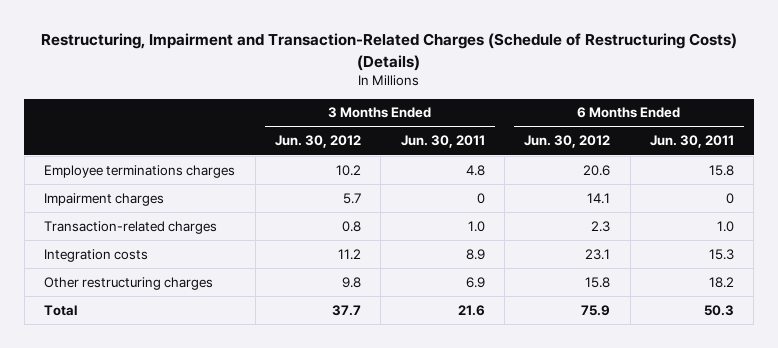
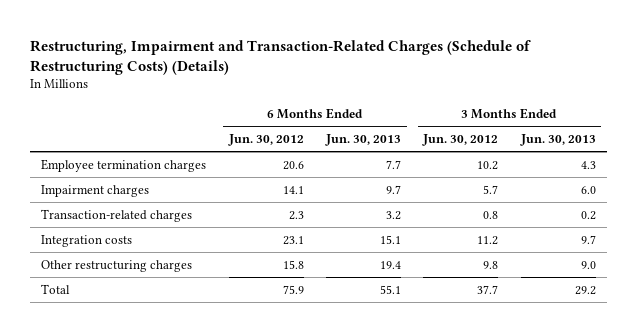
[400,135,485,149] Jun. 30, 2011 -> none
[649,135,734,149] Jun. 30, 2011 -> none
none -> [324,134,401,147] Jun. 30, 2013
none -> [519,134,596,147] Jun. 30, 2013
[44,164,236,178] Employee terminations charges -> [41,158,207,172] Employee termination charges

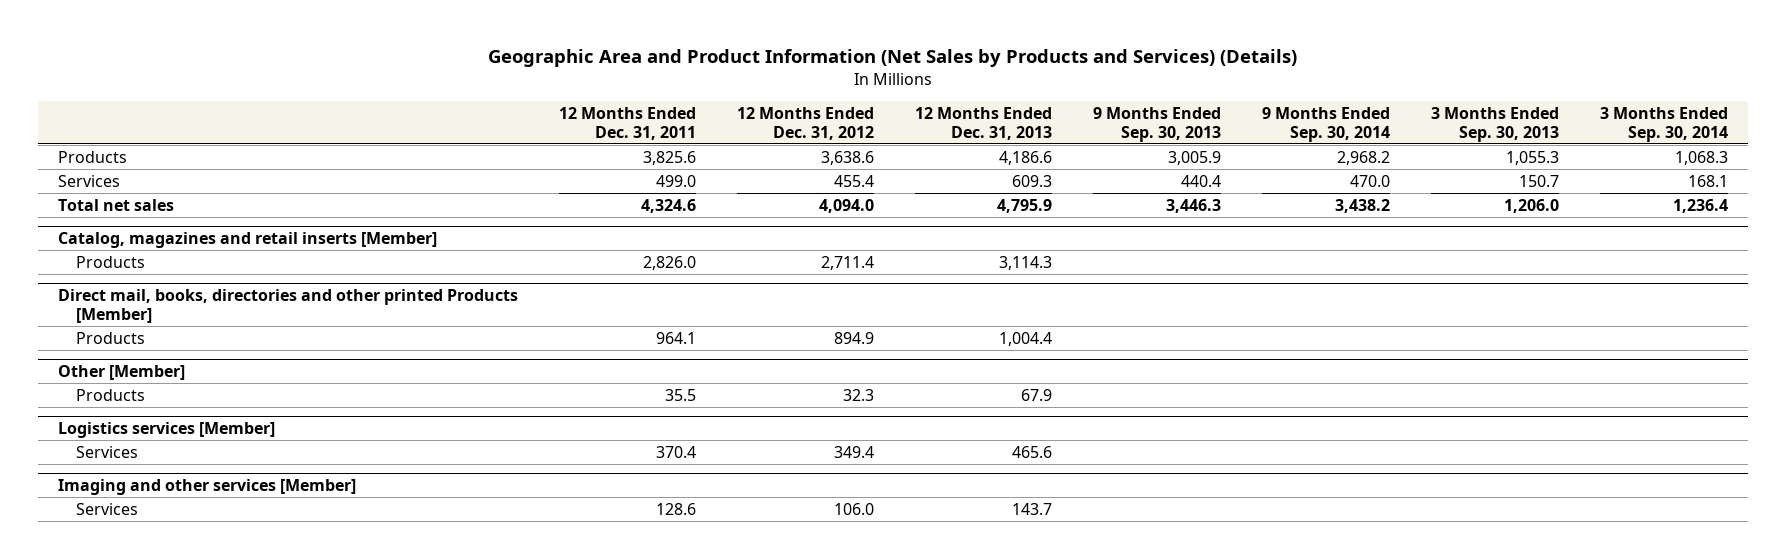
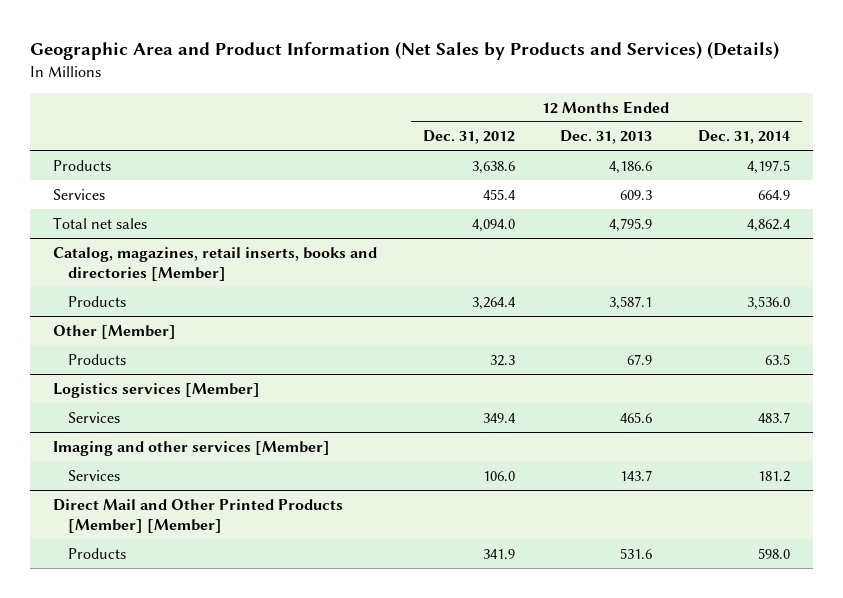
[559,106,697,140] 12 Months Ended Dec. 31, 2011 -> none
[1093,106,1222,142] 9 Months Ended Sep. 30, 2013 -> none
[1261,106,1390,142] 9 Months Ended Sep. 30, 2014 -> none
[1430,106,1559,142] 3 Months Ended Sep. 30, 2013 -> none
[1599,106,1728,142] 3 Months Ended Sep. 30, 2014 -> none
none -> [698,130,791,145] Dec. 31, 2014
[58,289,519,323] Direct mail, books, directories and other printed Products [Member] -> none
[75,331,145,344] Products -> none
[58,232,438,249] Catalog, magazines and retail inserts [Member] -> [52,246,377,281] Catalog, magazines, retail inserts, books and directories [Member]
[821,255,875,270] 2,711.4 -> [471,296,516,310] 3,264.4
[999,255,1053,270] 3,114.3 -> [609,295,653,310] 3,587.1
none -> [52,498,343,533] Direct Mail and Other Printed Products [Member] [Member]
none -> [68,547,127,559] Products

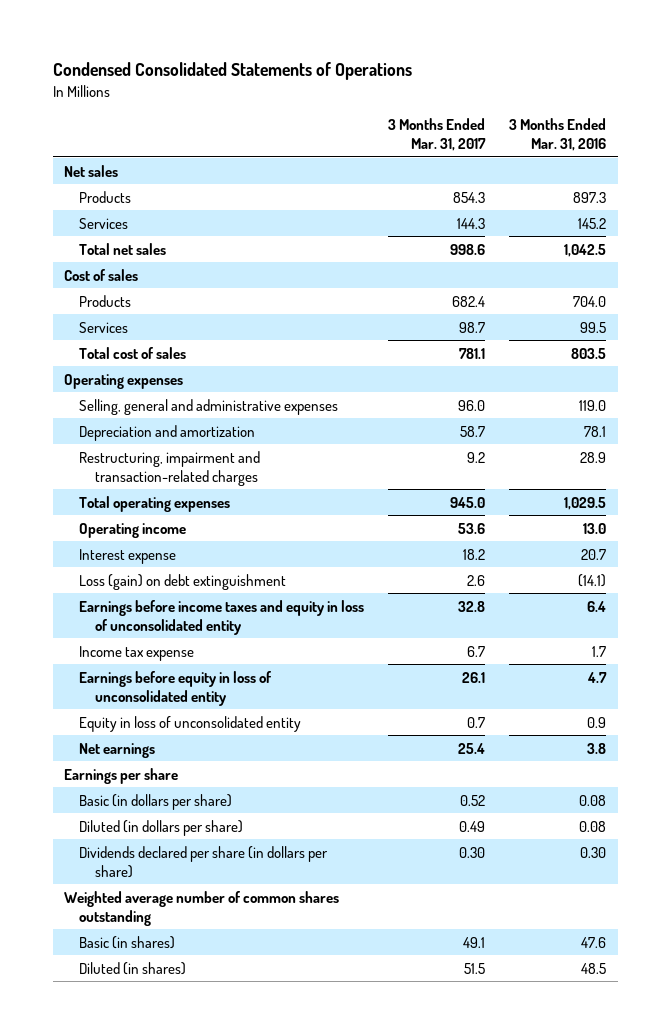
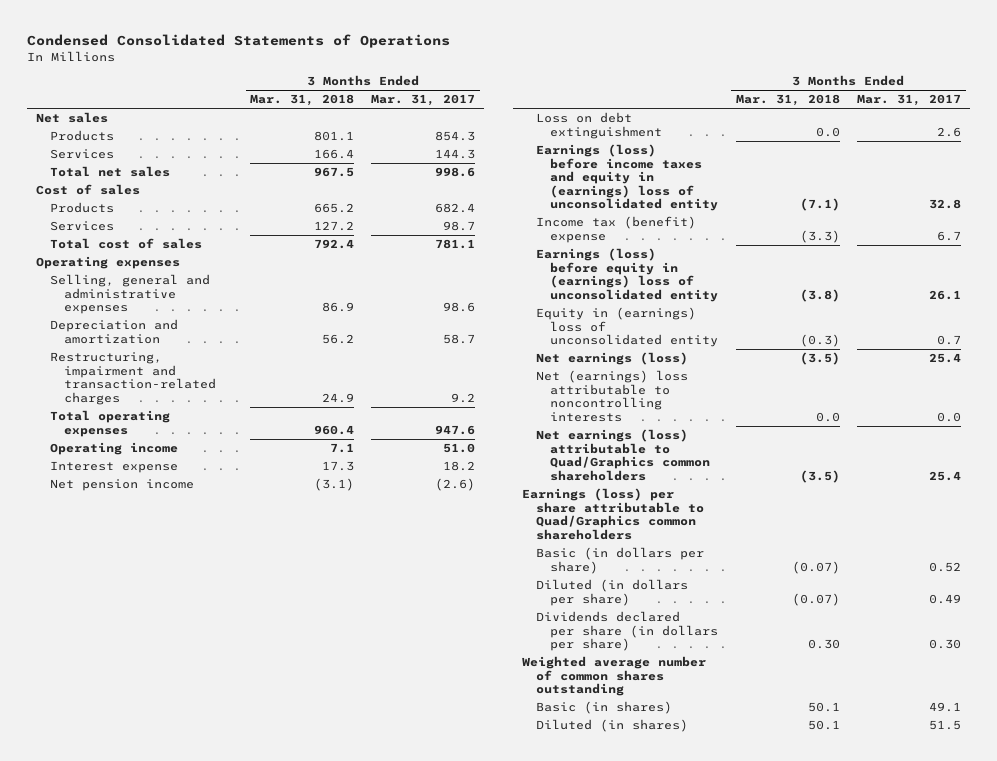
[508,118,606,152] 3 Months Ended Mar. 31, 2016 -> none
none -> [249,94,354,107] Mar. 31, 2018
[458,399,486,411] 96.0 -> [443,302,476,313] 98.6
[450,496,486,508] 945.0 -> [435,424,476,435] 947.6
[458,522,486,534] 53.6 -> [443,443,476,454] 51.0
none -> [50,479,195,492] Net pension income
[79,573,287,590] Loss (gain) on debt extinguishment -> [535,112,663,139] Loss on debt extinguishment
[79,599,365,635] Earnings before income taxes and equity in loss of unconsolidated entity -> [535,144,719,212] Earnings (loss) before income taxes and equity in (earnings) loss of unconsolidated entity
[79,645,195,661] Income tax expense -> [535,216,696,243] Income tax (benefit) expense
[79,670,273,706] Earnings before equity in loss of unconsolidated entity -> [535,248,719,302] Earnings (loss) before equity in (earnings) loss of unconsolidated entity
[79,715,302,732] Equity in loss of unconsolidated entity -> [535,307,719,348] Equity in (earnings) loss of unconsolidated entity
none -> [535,352,688,366] Net earnings (loss)
none -> [535,370,688,422] Net (earnings) loss attributable to noncontrolling interests
[79,742,156,758] Net earnings -> [535,429,711,481] Net earnings (loss) attributable to Quad/Graphics common shareholders
[64,767,179,784] Earnings per share -> [521,488,704,540] Earnings (loss) per share attributable to Quad/Graphics common shareholders

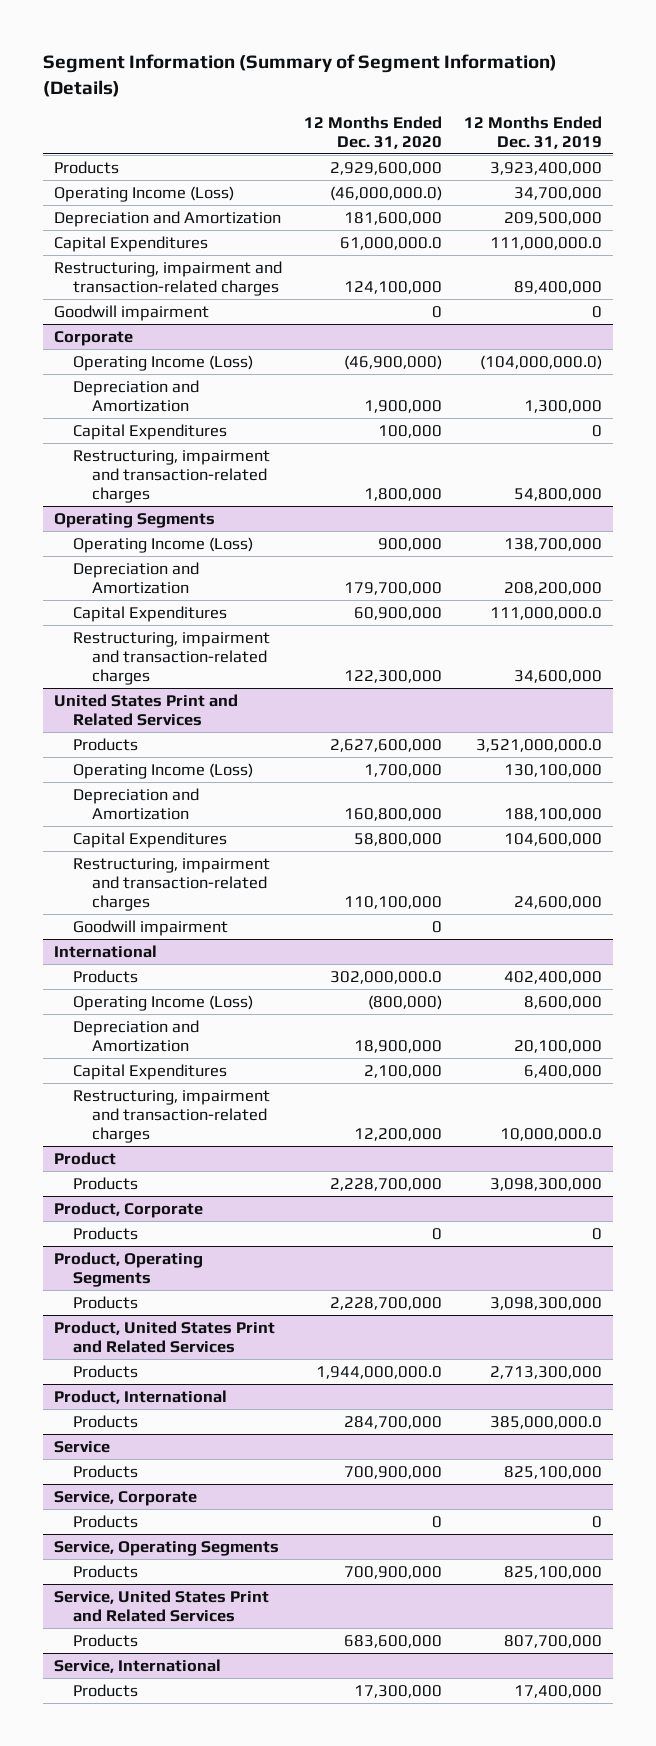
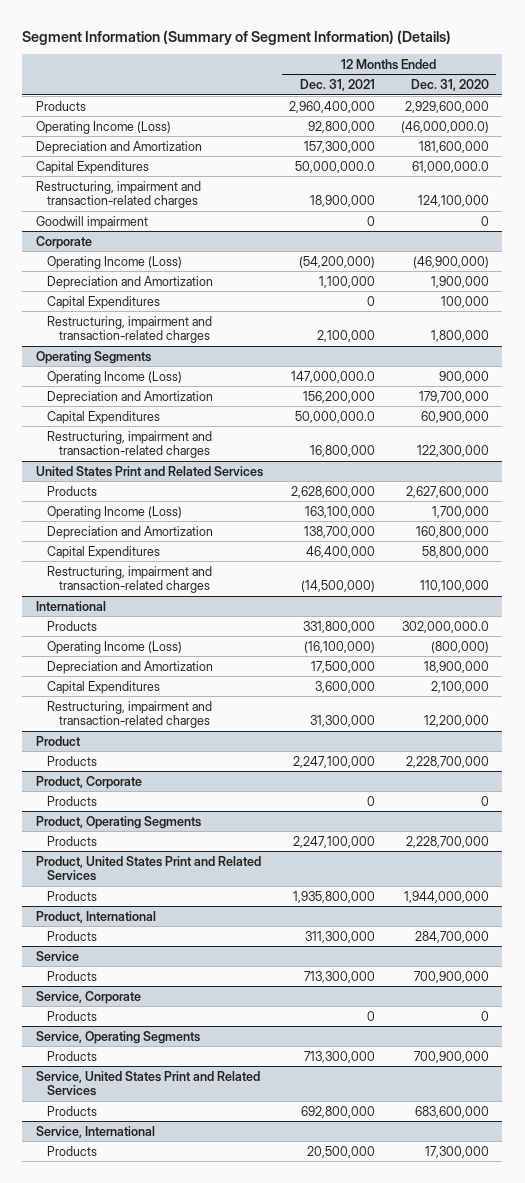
[463,115,602,149] 12 Months Ended Dec. 31, 2019 -> none
none -> [299,79,375,92] Dec. 31, 2021
[72,919,228,936] Goodwill impairment -> none
[315,1365,442,1379] 1,944,000,000.0 -> [404,890,490,903] 1,944,000,000

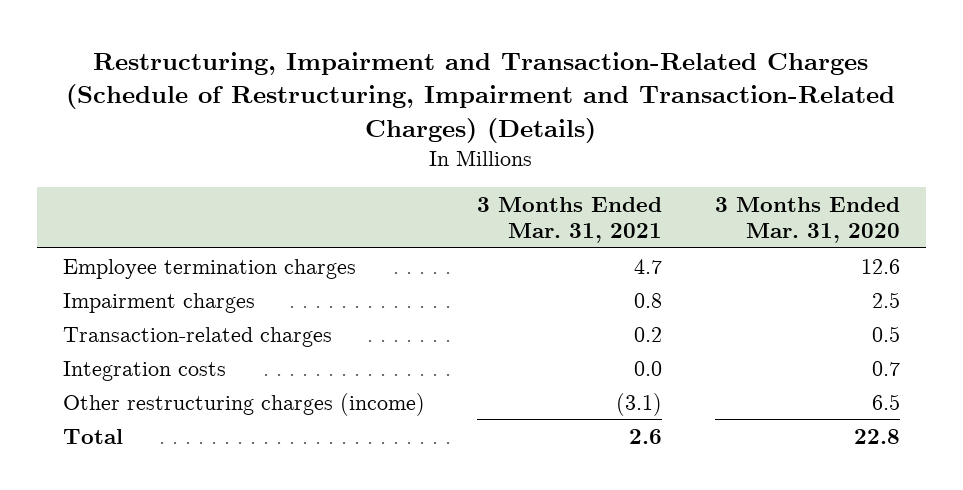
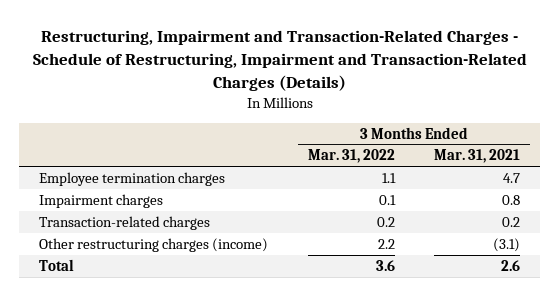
[66,52,896,143] Restructuring, Impairment and Transaction-Related Charges (Schedule of Restructuring, Impairment and Transaction-Related Charges) (Details) -> [32,30,527,92] Restructuring, Impairment and Transaction-Related Charges - Schedule of Restructuring, Impairment and Transaction-Related Charges (Details)
[714,197,900,243] 3 Months Ended Mar. 31, 2020 -> none
none -> [307,149,395,164] Mar. 31, 2022
[62,360,226,381] Integration costs -> none

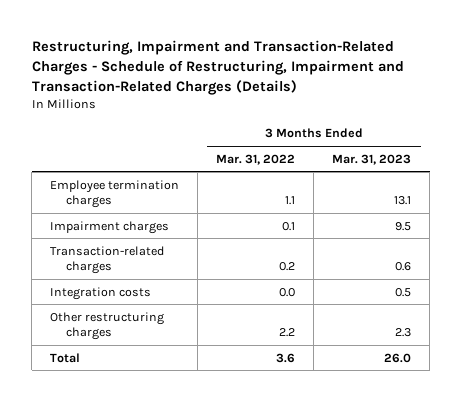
[434,149,521,164] Mar. 31, 2021 -> none
none -> [332,153,412,165] Mar. 31, 2023
none -> [50,286,152,300] Integration costs
[39,237,269,252] Other restructuring charges (income) -> [50,311,165,341] Other restructuring charges

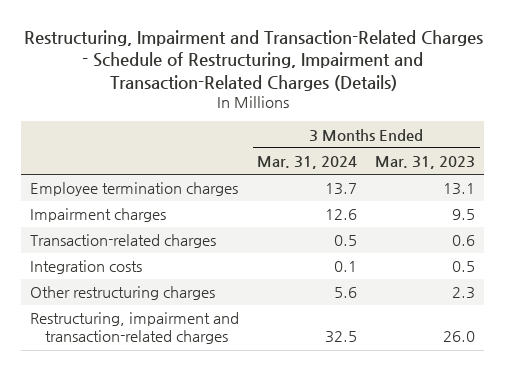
[216,153,296,165] Mar. 31, 2022 -> none
none -> [257,155,358,169] Mar. 31, 2024
[50,352,81,363] Total -> [29,312,239,345] Restructuring, impairment and transaction-related charges

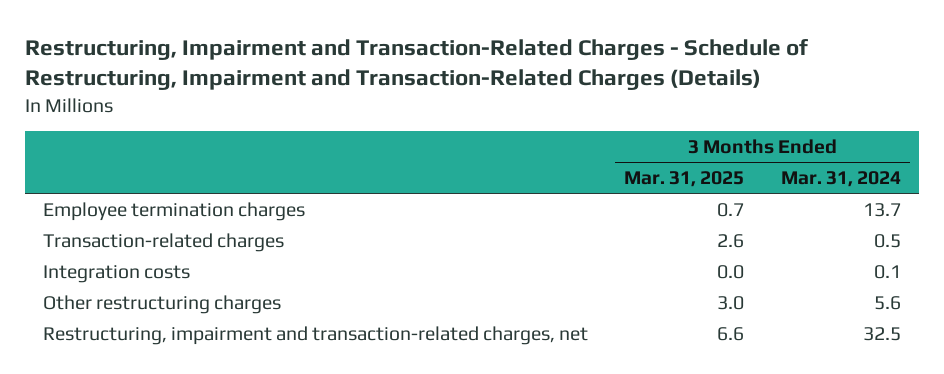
[375,155,476,169] Mar. 31, 2023 -> none
none -> [624,170,745,187] Mar. 31, 2025
[29,208,166,223] Impairment charges -> none
[29,312,239,345] Restructuring, impairment and transaction-related charges -> [43,325,589,345] Restructuring, impairment and transaction-related charges, net

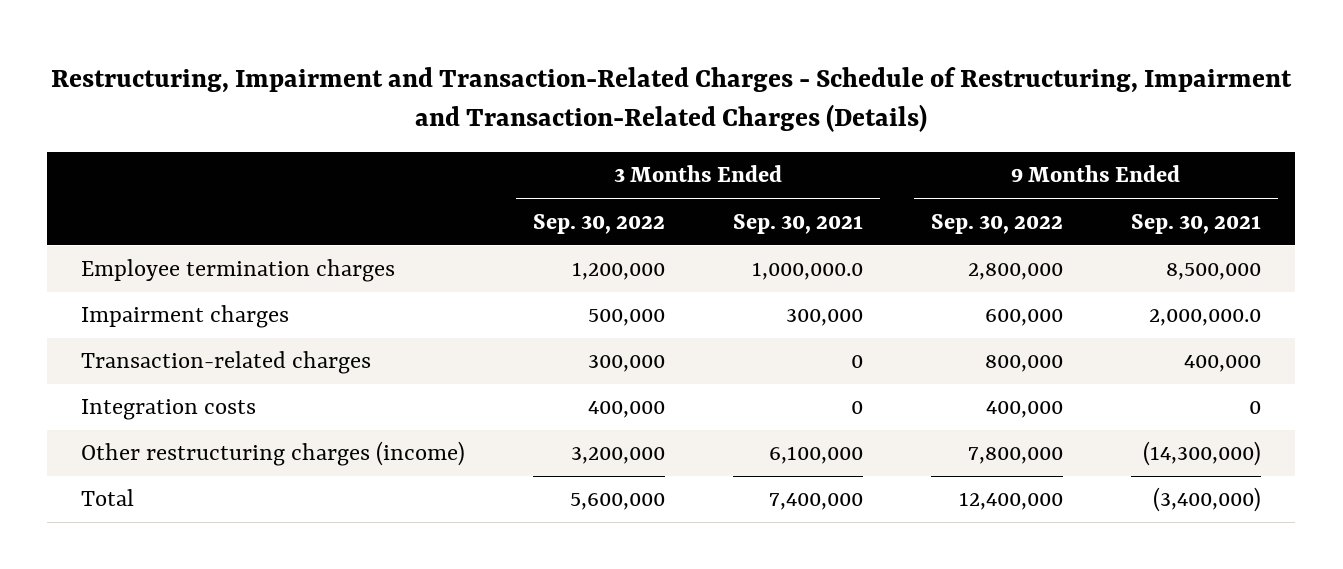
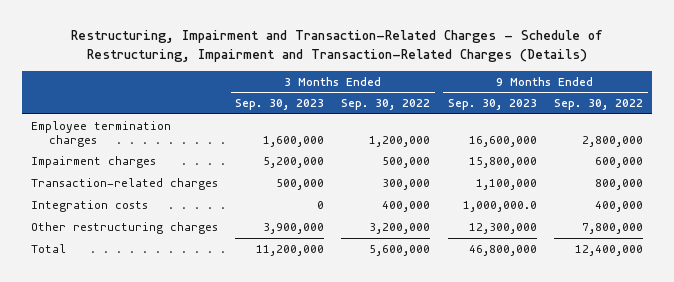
[733,213,864,234] Sep. 30, 2021 -> none
[1131,213,1262,234] Sep. 30, 2021 -> none
none -> [234,99,324,111] Sep. 30, 2023
none -> [447,99,537,111] Sep. 30, 2023
[81,441,466,467] Other restructuring charges (income) -> [30,221,218,234] Other restructuring charges

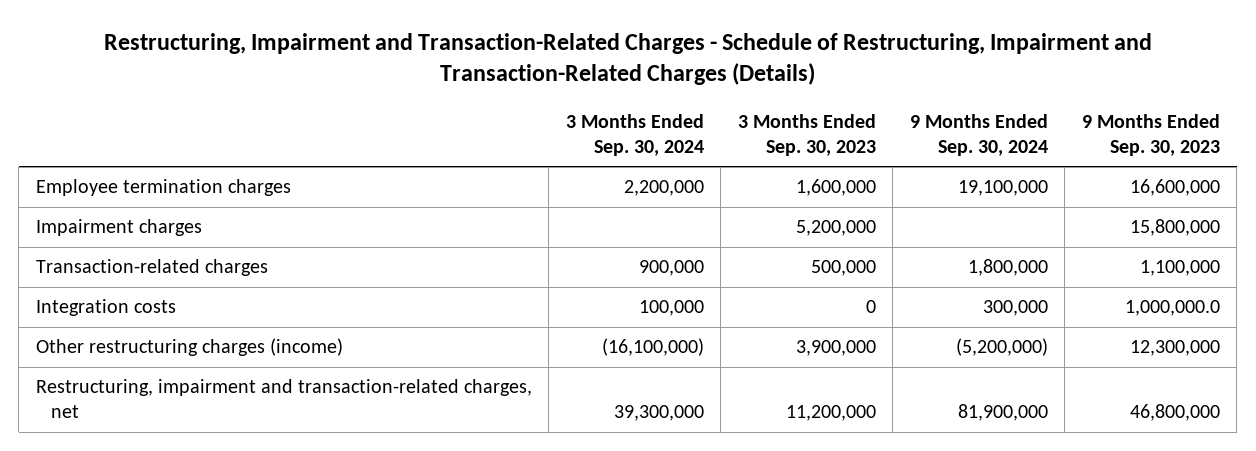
[341,99,431,111] Sep. 30, 2022 -> none
[554,99,644,111] Sep. 30, 2022 -> none
none -> [565,114,704,156] 3 Months Ended Sep. 30, 2024
none -> [909,114,1048,156] 9 Months Ended Sep. 30, 2024
[30,221,218,234] Other restructuring charges -> [35,338,343,357] Other restructuring charges (income)
[30,243,66,253] Total -> [35,379,532,419] Restructuring, impairment and transaction-related charges, net

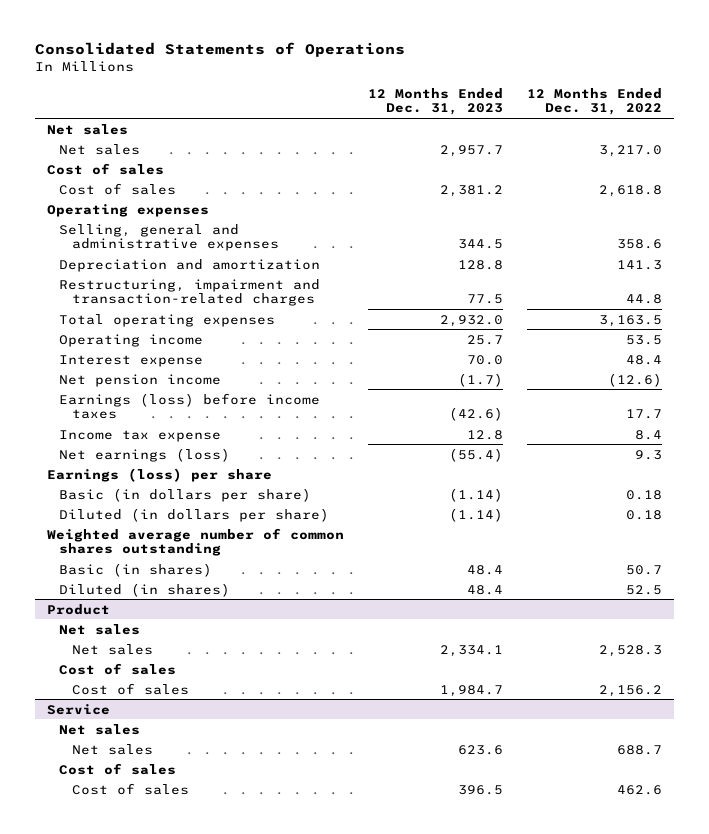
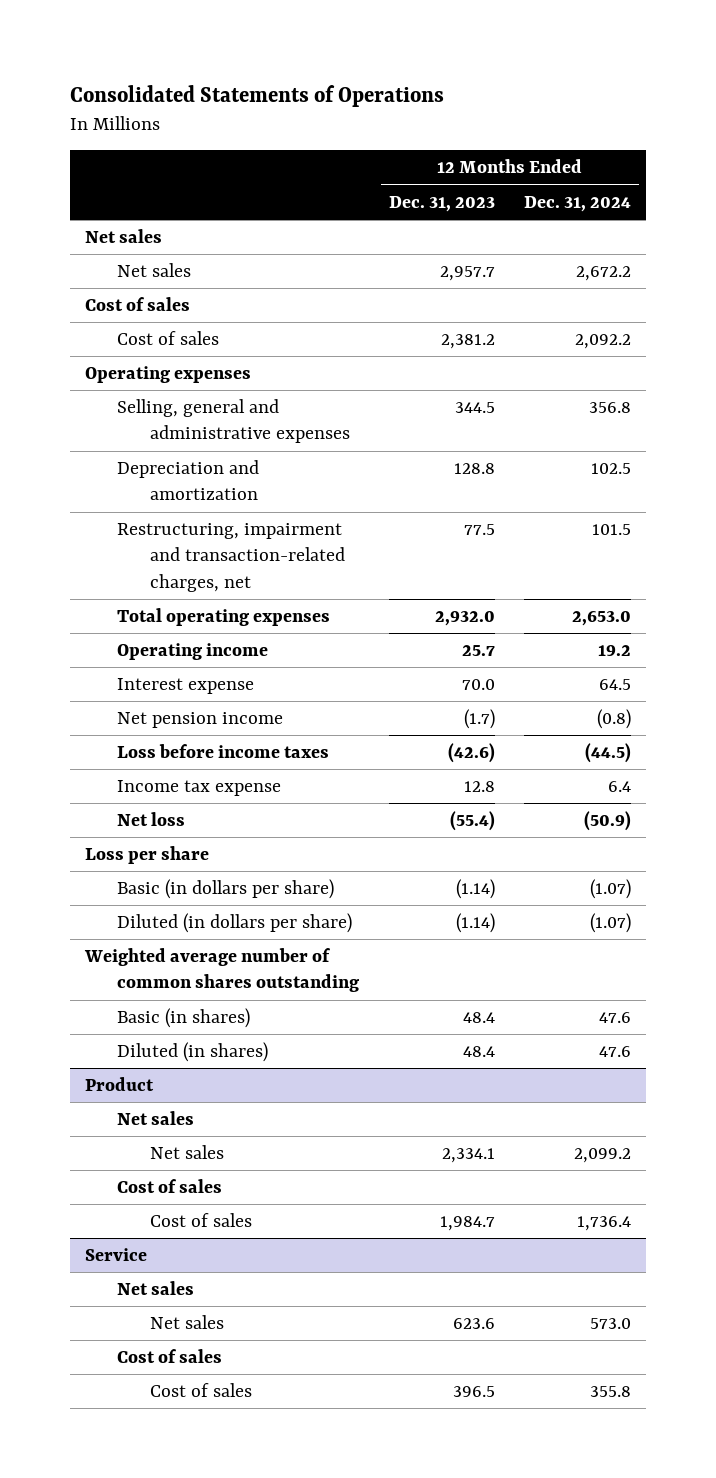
[526,88,662,116] 12 Months Ended Dec. 31, 2022 -> none
none -> [524,195,632,212] Dec. 31, 2024
[59,278,321,306] Restructuring, impairment and transaction-related charges -> [117,523,346,592] Restructuring, impairment and transaction-related charges, net
[59,392,321,419] Earnings (loss) before income taxes -> [117,744,330,759] Loss before income taxes
[59,447,231,462] Net earnings (loss) -> [117,812,186,827] Net loss
[47,467,273,482] Earnings (loss) per share -> [84,846,209,865] Loss per share

